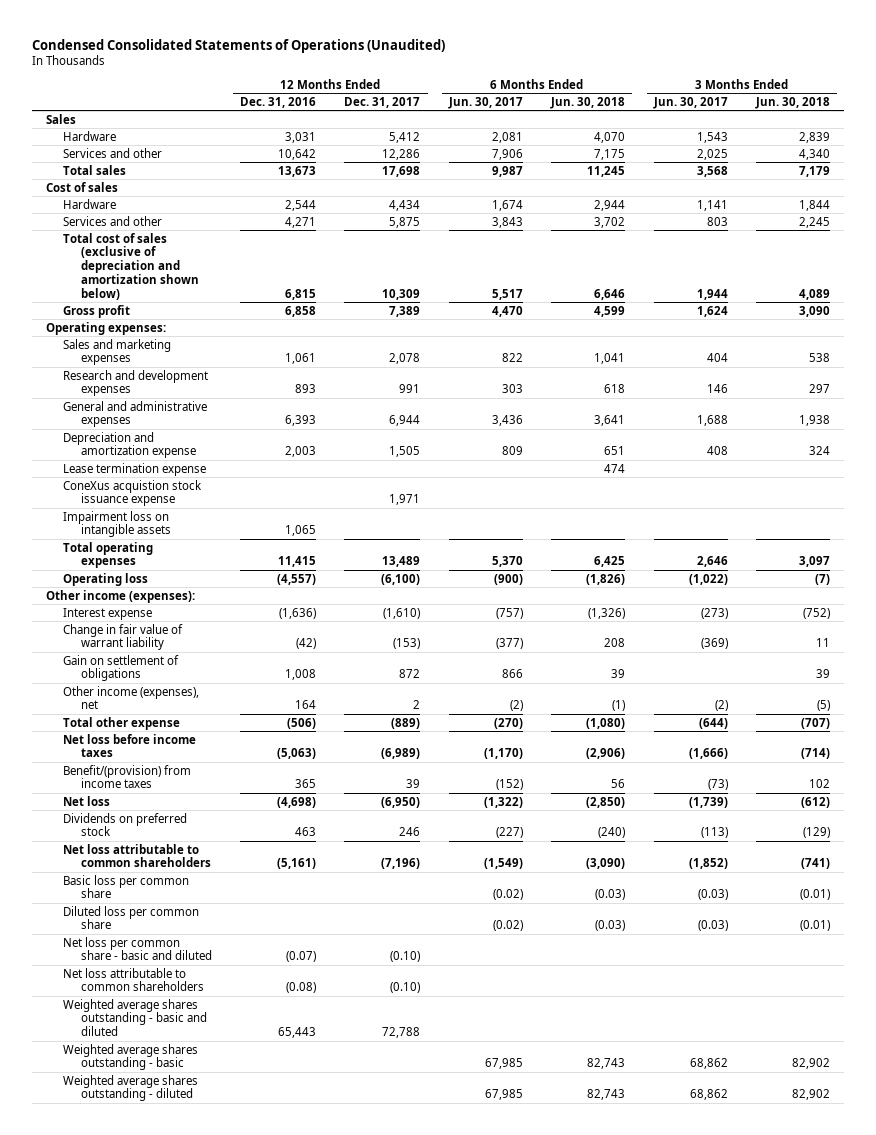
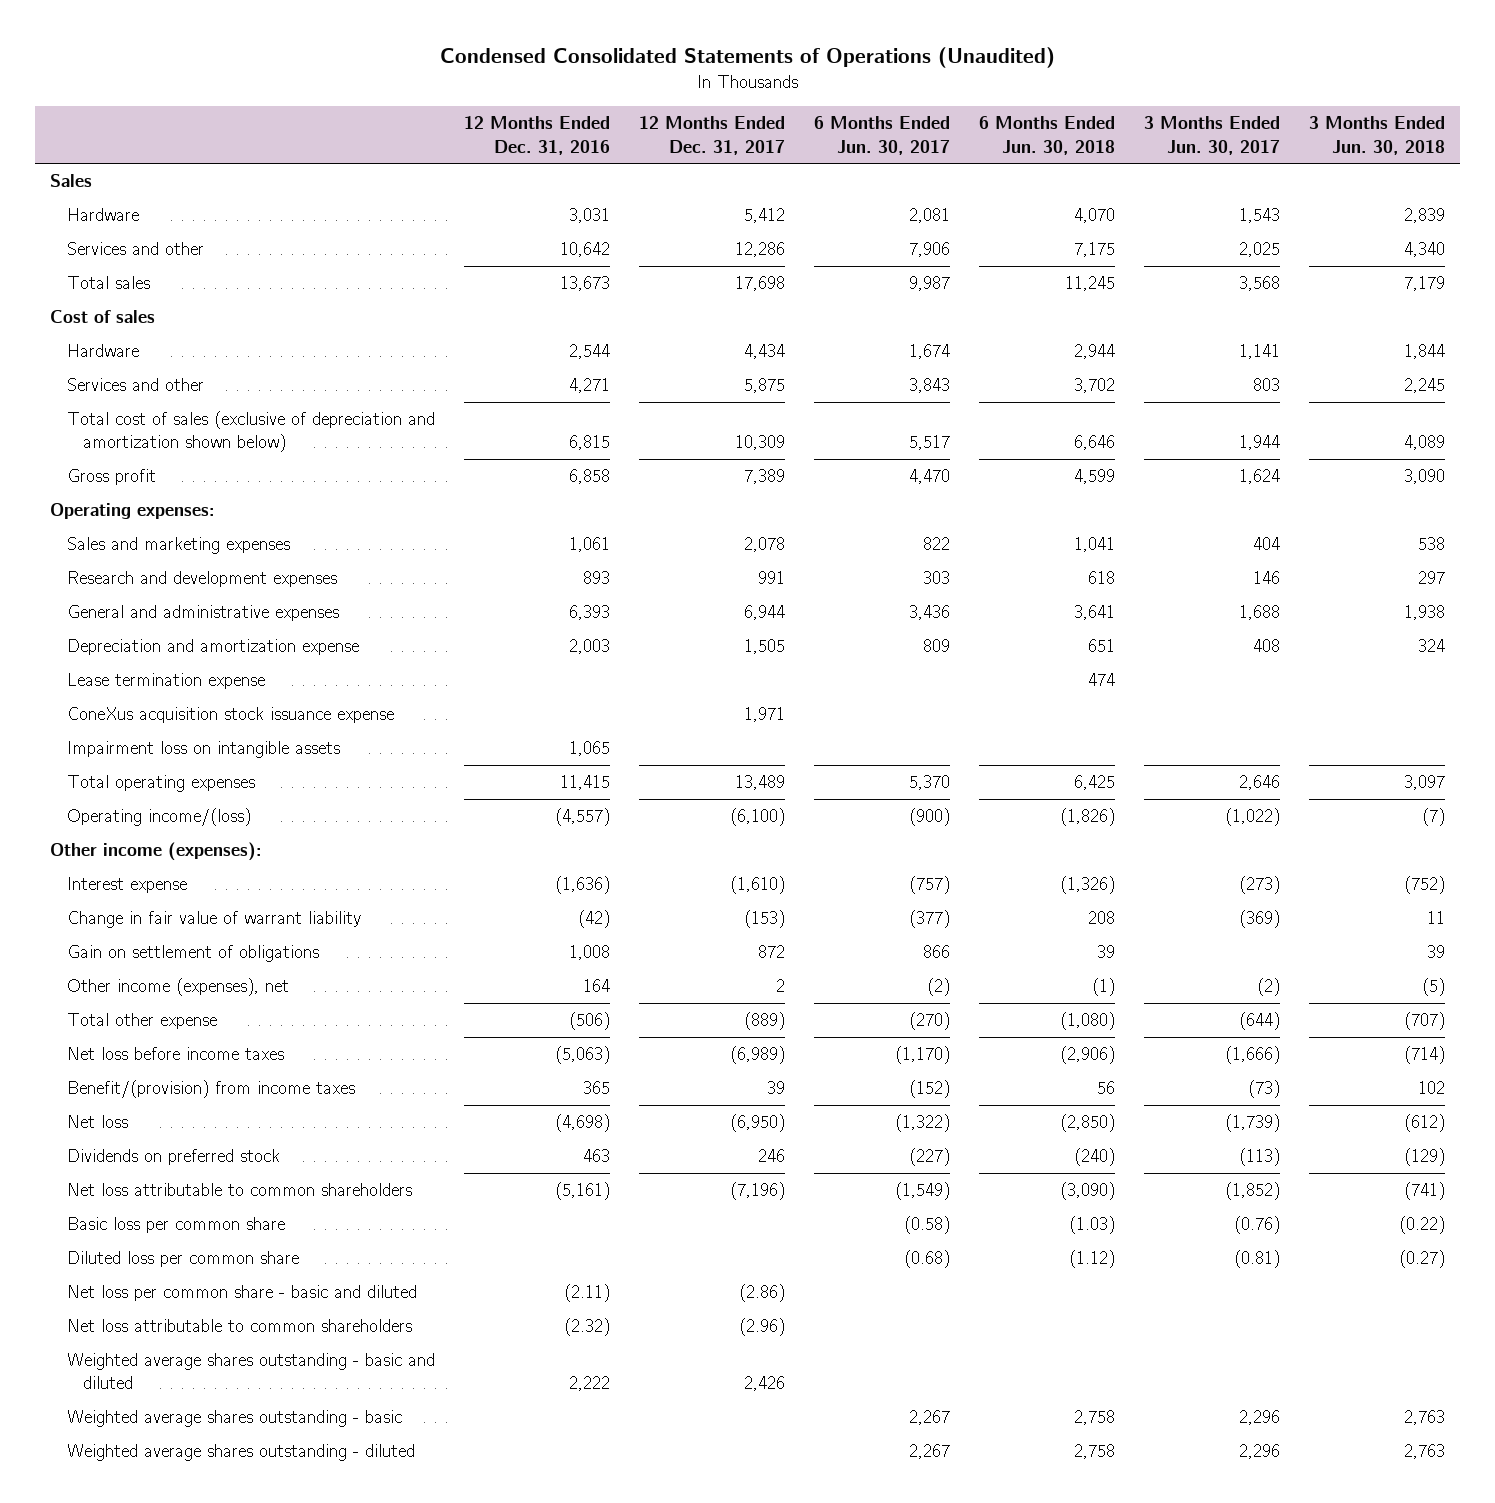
[63,479,203,507] ConeXus acquistion stock issuance expense -> [66,707,394,724] ConeXus acquisition stock issuance expense
[63,572,149,586] Operating loss -> [66,808,251,827] Operating income/(loss)
[492,889,523,901] (0.02) -> [903,1216,950,1235] (0.58)
[595,889,626,901] (0.03) -> [1069,1216,1116,1235] (1.03)
[697,889,728,901] (0.03) -> [1234,1216,1281,1235] (0.76)
[800,889,831,901] (0.01) -> [1399,1216,1446,1235] (0.22)
[492,920,523,932] (0.02) -> [903,1250,950,1269] (0.68)
[595,920,626,932] (0.03) -> [1069,1250,1116,1269] (1.12)
[697,920,728,932] (0.03) -> [1234,1250,1281,1269] (0.81)
[800,920,831,932] (0.01) -> [1399,1250,1446,1269] (0.27)
[285,951,316,963] (0.07) -> [563,1284,610,1303] (2.11)
[390,951,421,963] (0.10) -> [738,1284,785,1303] (2.86)
[285,982,316,994] (0.08) -> [563,1318,610,1337] (2.32)
[390,982,421,994] (0.10) -> [738,1318,785,1337] (2.96)
[277,1027,316,1039] 65,443 -> [568,1376,610,1392] 2,222
[382,1027,421,1039] 72,788 -> [743,1376,785,1392] 2,426
[484,1058,523,1070] 67,985 -> [908,1410,950,1426] 2,267
[587,1058,626,1070] 82,743 -> [1074,1410,1116,1426] 2,758
[689,1058,728,1070] 68,862 -> [1239,1410,1281,1426] 2,296
[792,1058,831,1070] 82,902 -> [1404,1410,1446,1426] 2,763
[484,1089,523,1101] 67,985 -> [908,1444,950,1460] 2,267
[587,1089,626,1101] 82,743 -> [1074,1444,1116,1460] 2,758
[689,1089,728,1101] 68,862 -> [1239,1444,1281,1460] 2,296
[792,1089,831,1101] 82,902 -> [1404,1444,1446,1460] 2,763

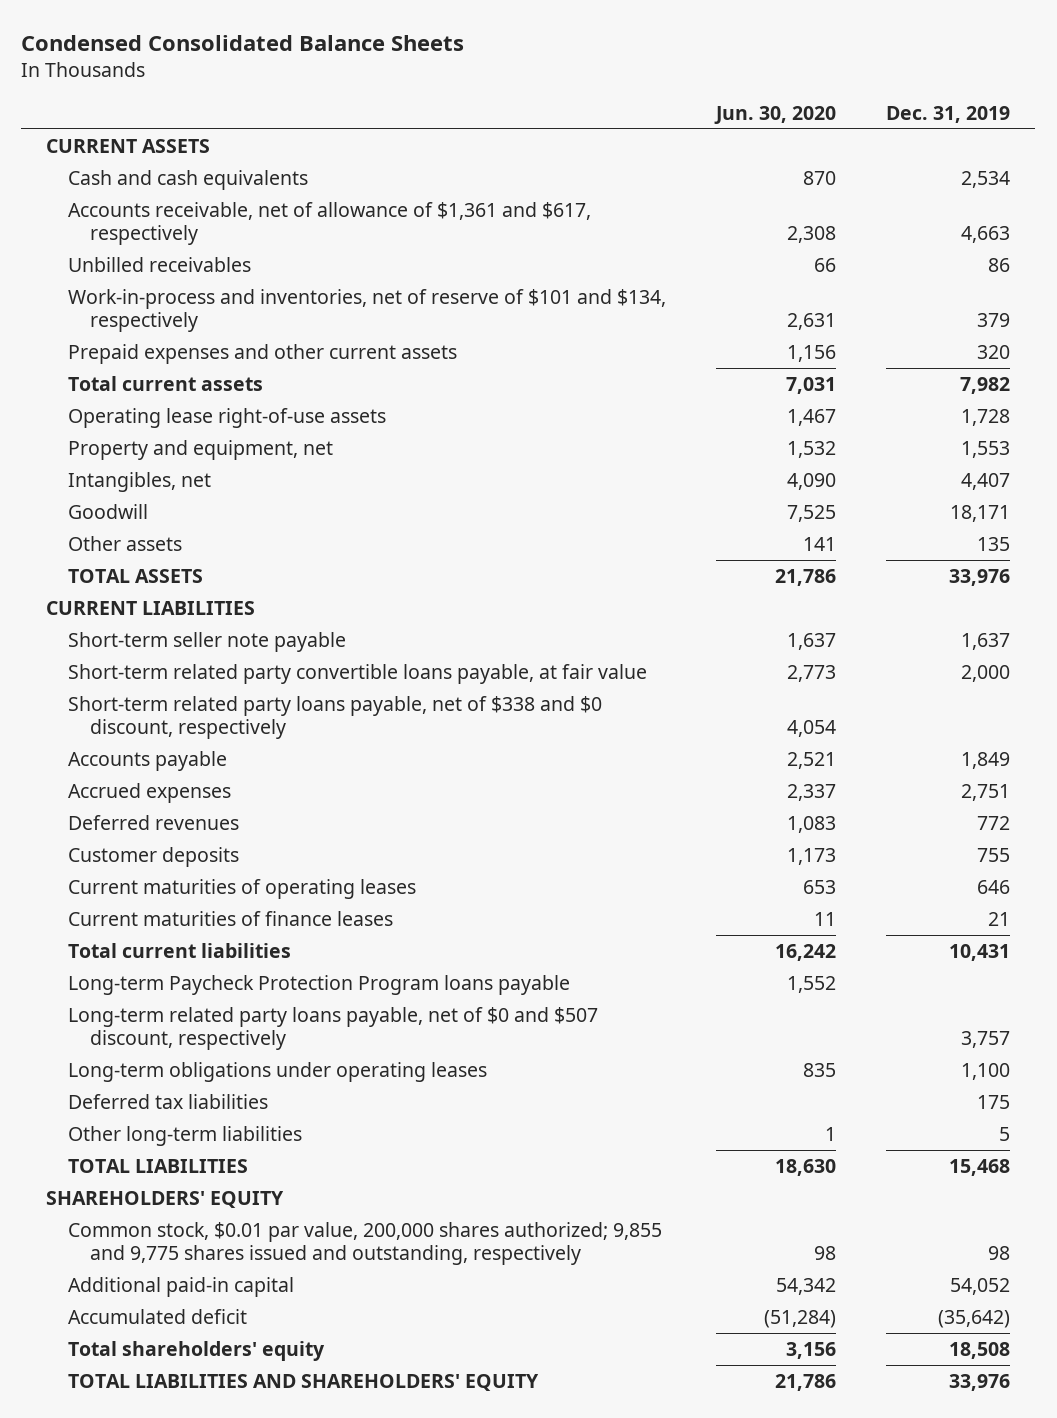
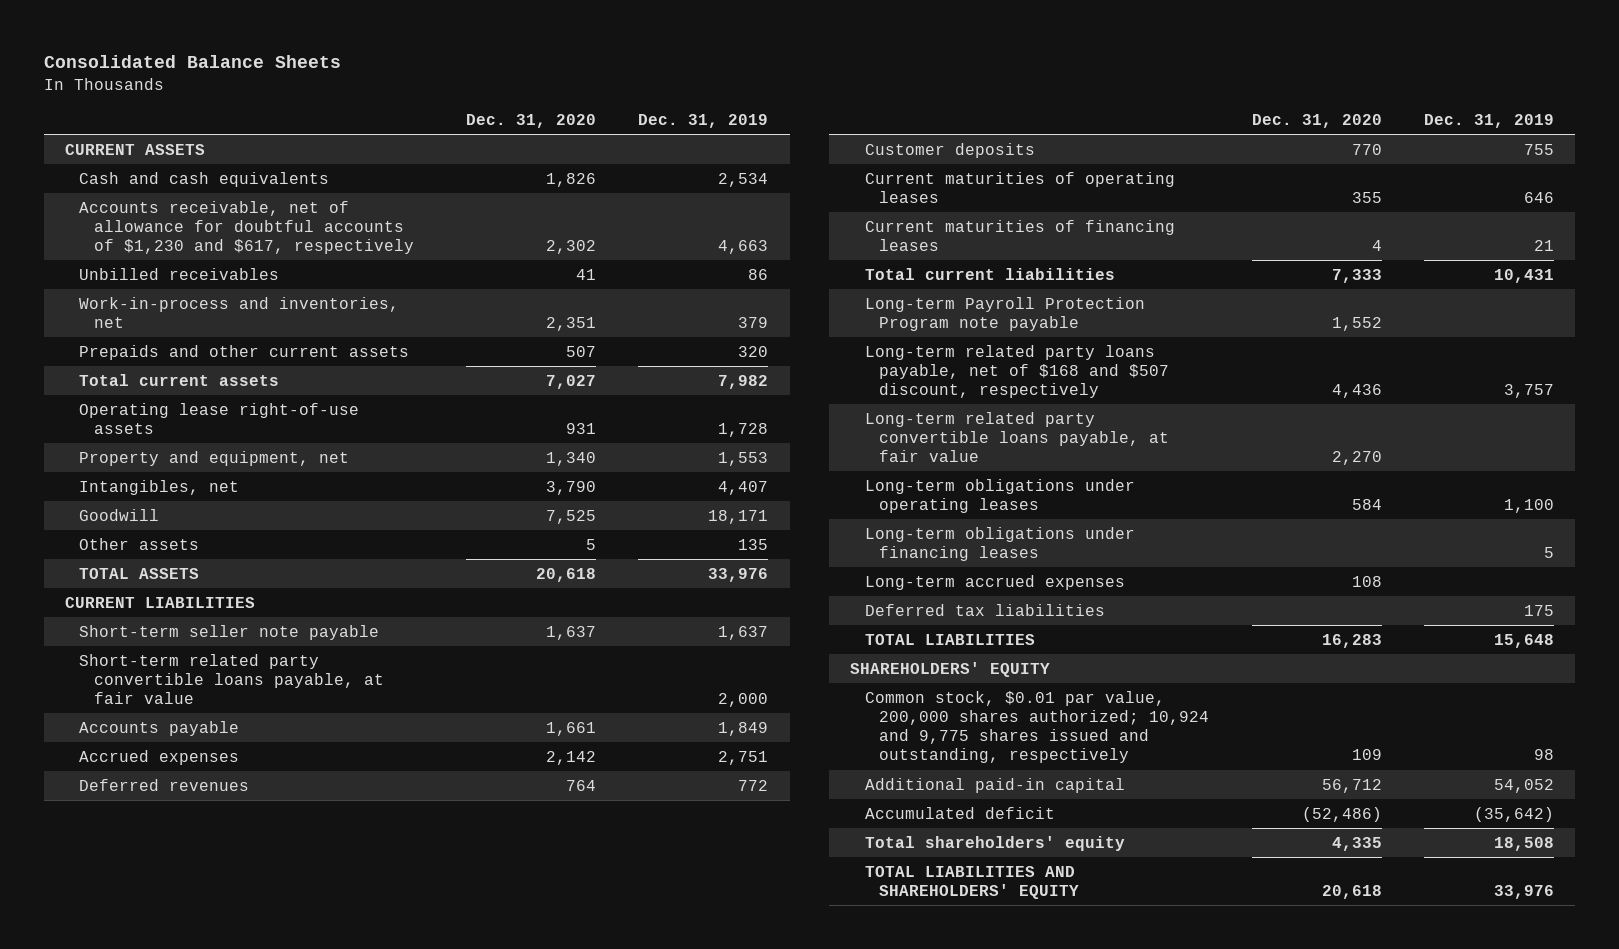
[21,35,465,52] Condensed Consolidated Balance Sheets -> [43,55,341,69] Consolidated Balance Sheets
[714,105,837,124] Jun. 30, 2020 -> none
none -> [466,114,597,129] Dec. 31, 2020
[68,202,592,245] Accounts receivable, net of allowance of $1,361 and $617, respectively -> [79,200,414,255] Accounts receivable, net of allowance for doubtful accounts of $1,230 and $617, respectively
[68,289,667,332] Work-in-process and inventories, net of reserve of $101 and $134, respectively -> [79,296,400,328] Work-in-process and inventories, net
[68,344,458,365] Prepaid expenses and other current assets -> [79,344,410,360] Prepaids and other current assets
[68,696,603,739] Short-term related party loans payable, net of $338 and $0 discount, respectively -> none
[68,911,394,927] Current maturities of finance leases -> [864,219,1175,251] Current maturities of financing leases
[68,975,571,996] Long-term Paycheck Protection Program loans payable -> [864,296,1145,331] Long-term Payroll Protection Program note payable
[68,1007,599,1050] Long-term related party loans payable, net of $0 and $507 discount, respectively -> [864,344,1170,399] Long-term related party loans payable, net of $168 and $507 discount, respectively
none -> [864,411,1170,463] Long-term related party convertible loans payable, at fair value
none -> [864,526,1135,561] Long-term obligations under financing leases
none -> [864,574,1125,590] Long-term accrued expenses
[68,1126,303,1147] Other long-term liabilities -> none
[949,1159,1011,1177] 15,468 -> [1493,633,1554,648] 15,648
[68,1222,663,1265] Common stock, $0.01 par value, 200,000 shares authorized; 9,855 and 9,775 shares issued and outstanding, respectively -> [864,690,1210,764] Common stock, $0.01 par value, 200,000 shares authorized; 10,924 and 9,775 shares issued and outstanding, respectively

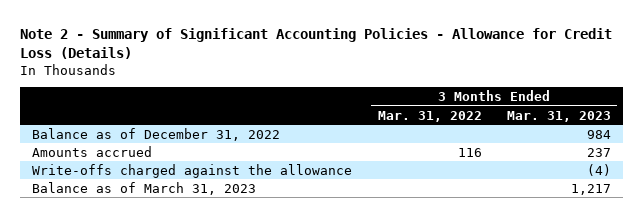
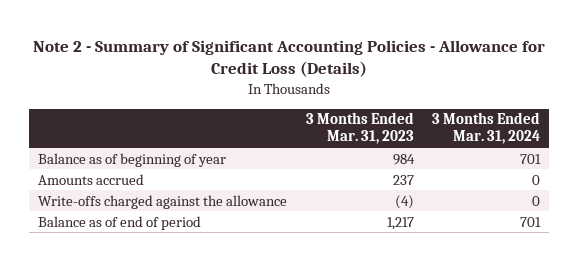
[377,110,482,122] Mar. 31, 2022 -> none
none -> [432,112,541,145] 3 Months Ended Mar. 31, 2024
[32,127,281,141] Balance as of December 31, 2022 -> [38,152,227,167] Balance as of beginning of year
[32,181,257,195] Balance as of March 31, 2023 -> [38,215,202,230] Balance as of end of period

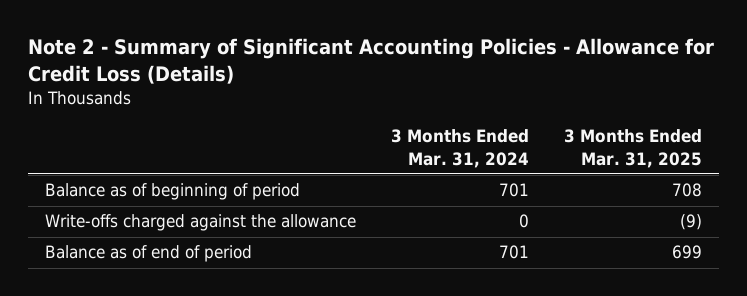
[305,112,414,145] 3 Months Ended Mar. 31, 2023 -> none
none -> [563,129,702,168] 3 Months Ended Mar. 31, 2025
[38,173,145,185] Amounts accrued -> none
[38,152,227,167] Balance as of beginning of year -> [45,183,301,201] Balance as of beginning of period

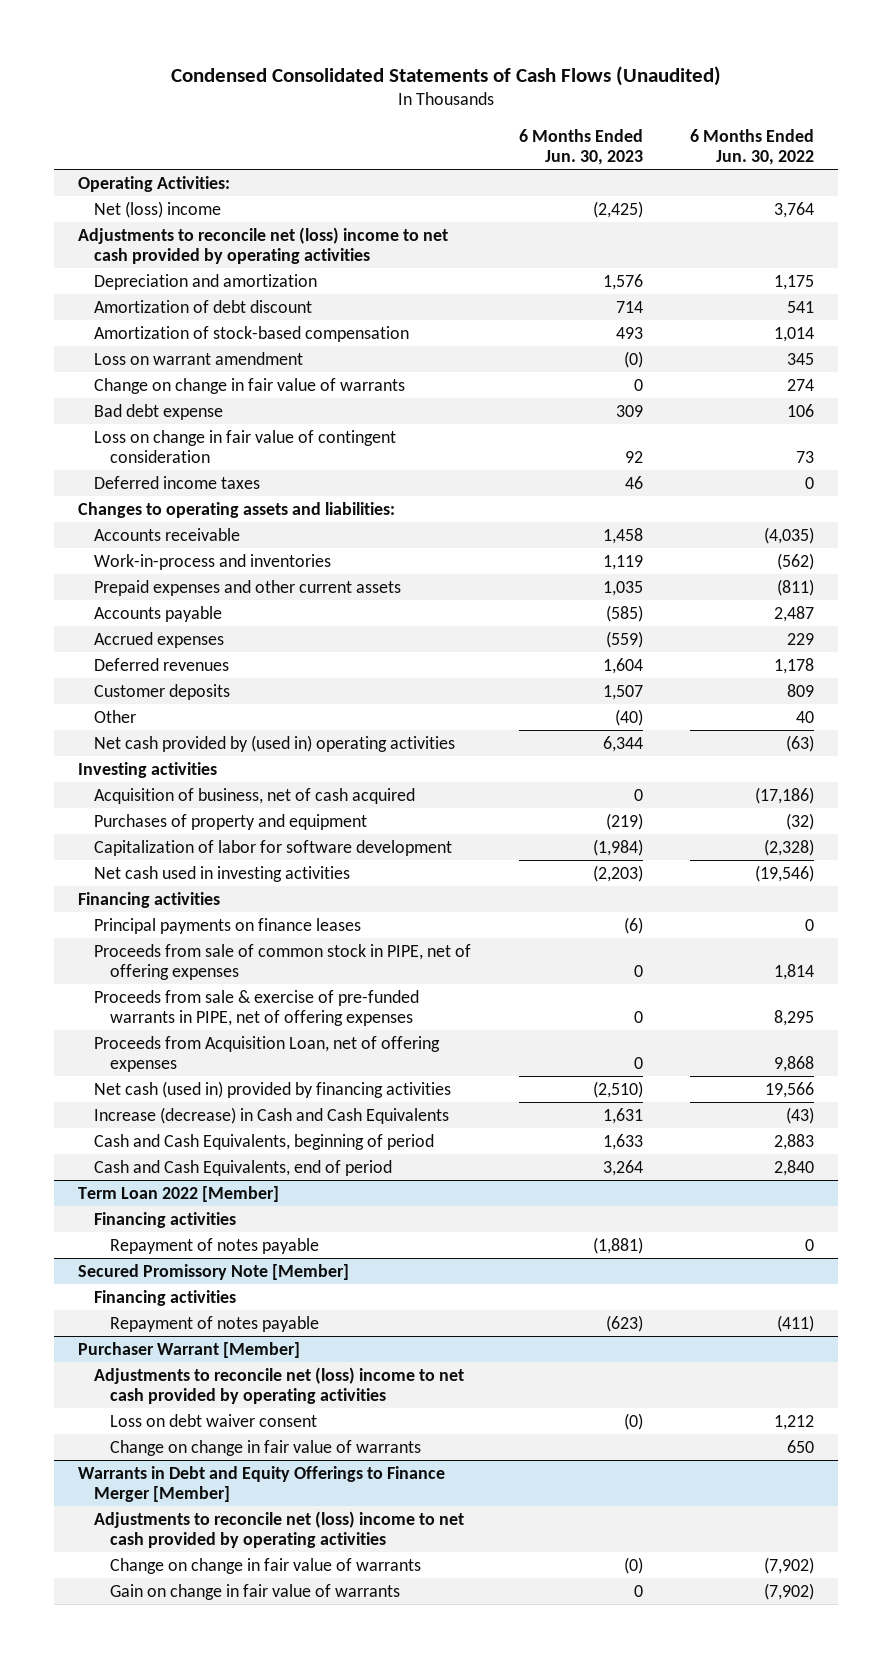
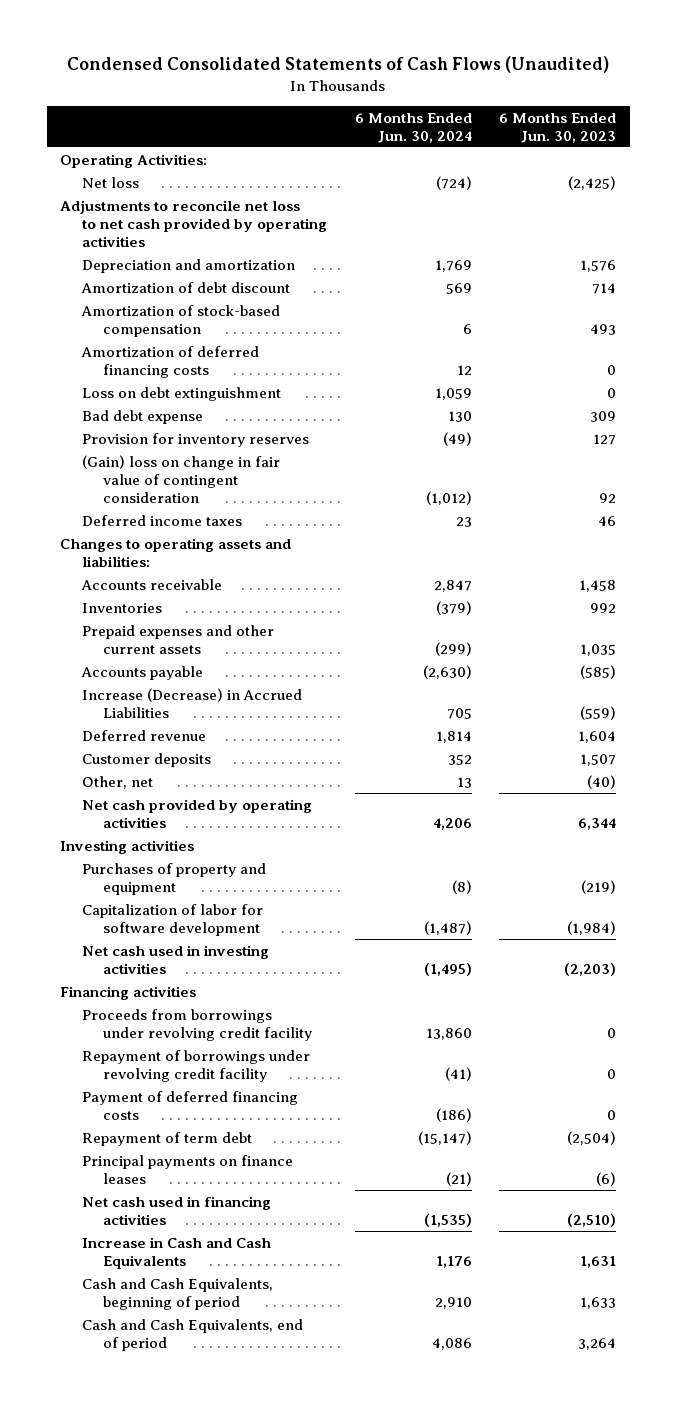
[690,128,815,166] 6 Months Ended Jun. 30, 2022 -> none
none -> [354,112,472,143] 6 Months Ended Jun. 30, 2024
[93,200,221,218] Net (loss) income -> [81,176,139,188] Net loss
[78,226,449,265] Adjustments to reconcile net (loss) income to net cash provided by operating activities -> [60,199,327,247] Adjustments to reconcile net loss to net cash provided by operating activities
[93,351,303,365] Loss on warrant amendment -> none
[93,377,405,394] Change on change in fair value of warrants -> none
none -> [80,345,259,378] Amortization of deferred financing costs
none -> [81,386,281,401] Loss on debt extinguishment
none -> [81,432,309,447] Provision for inventory reserves
[93,429,396,464] Loss on change in fair value of contingent consideration -> [81,454,280,503] (Gain) loss on change in fair value of contingent consideration
[93,553,331,570] Work-in-process and inventories -> [81,602,162,613] Inventories
[602,554,643,570] 1,119 -> [590,602,617,613] 992
[93,631,224,648] Accrued expenses -> [81,687,302,718] Increase (Decrease) in Accrued Liabilities
[93,657,229,671] Deferred revenues -> [81,729,206,741] Deferred revenue
[93,709,136,723] Other -> [81,775,153,789] Other, net
[93,734,455,752] Net cash provided by (used in) operating activities -> [81,798,312,828] Net cash provided by operating activities
[93,787,415,804] Acquisition of business, net of cash acquired -> none
none -> [81,1008,313,1041] Proceeds from borrowings under revolving credit facility
none -> [81,1049,310,1082] Repayment of borrowings under revolving credit facility
none -> [81,1090,298,1120] Payment of deferred financing costs
none -> [81,1131,252,1146] Repayment of term debt
[93,943,471,981] Proceeds from sale of common stock in PIPE, net of offering expenses -> none
[93,989,419,1027] Proceeds from sale & exercise of pre-funded warrants in PIPE, net of offering expenses -> none
[93,1035,440,1073] Proceeds from Acquisition Loan, net of offering expenses -> none
[93,1080,451,1098] Net cash (used in) provided by financing activities -> [81,1195,271,1225] Net cash used in financing activities
[93,1106,449,1124] Increase (decrease) in Cash and Cash Equivalents -> [81,1236,271,1269] Increase in Cash and Cash Equivalents
[78,1185,280,1202] Term Loan 2022 [Member] -> none
[93,1211,236,1228] Financing activities -> none
[109,1237,319,1254] Repayment of notes payable -> none
[78,1263,350,1280] Secured Promissory Note [Member] -> none
[93,1289,236,1306] Financing activities -> none
[109,1315,319,1332] Repayment of notes payable -> none
[78,1341,301,1358] Purchaser Warrant [Member] -> none
[93,1366,464,1405] Adjustments to reconcile net (loss) income to net cash provided by operating activities -> none
[109,1413,317,1427] Loss on debt waiver consent -> none
[109,1439,421,1456] Change on change in fair value of warrants -> none
[78,1465,446,1503] Warrants in Debt and Equity Offerings to Finance Merger [Member] -> none
[93,1510,464,1549] Adjustments to reconcile net (loss) income to net cash provided by operating activities -> none
[109,1557,421,1574] Change on change in fair value of warrants -> none
[109,1583,400,1600] Gain on change in fair value of warrants -> none

